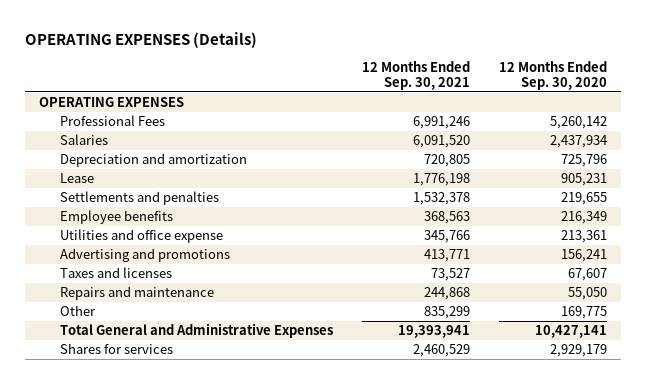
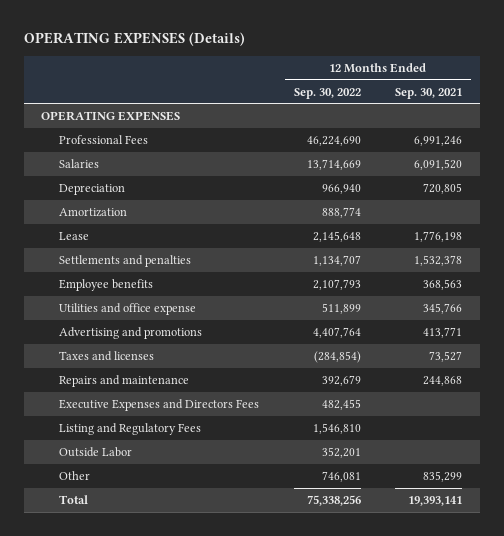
[498,60,607,90] 12 Months Ended Sep. 30, 2020 -> none
none -> [293,87,361,99] Sep. 30, 2022
[59,152,247,167] Depreciation and amortization -> [59,183,126,195] Depreciation
none -> [59,207,128,217] Amortization
none -> [59,398,260,411] Executive Expenses and Directors Fees
none -> [59,422,202,435] Listing and Regulatory Fees
none -> [59,446,133,457] Outside Labor
[59,342,173,354] Shares for services -> none
[59,322,333,338] Total General and Administrative Expenses -> [59,494,89,504] Total
[397,324,470,338] 19,393,941 -> [408,495,463,506] 19,393,141

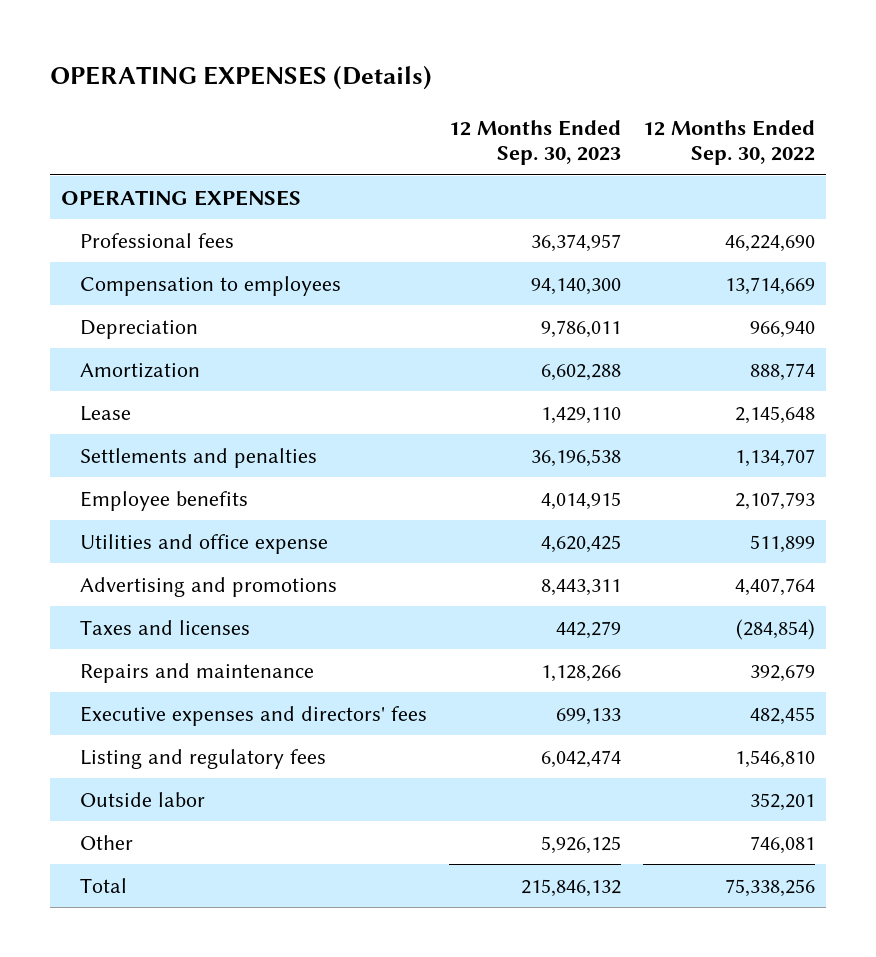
[395,87,463,99] Sep. 30, 2021 -> none
none -> [449,119,622,166] 12 Months Ended Sep. 30, 2023
[59,134,149,144] Professional Fees -> [79,232,234,248] Professional fees
[59,158,100,168] Salaries -> [79,275,341,296] Compensation to employees
[59,398,260,411] Executive Expenses and Directors Fees -> [79,705,427,726] Executive expenses and directors' fees
[59,422,202,435] Listing and Regulatory Fees -> [79,748,326,769] Listing and regulatory fees
[59,446,133,457] Outside Labor -> [79,791,205,807] Outside labor

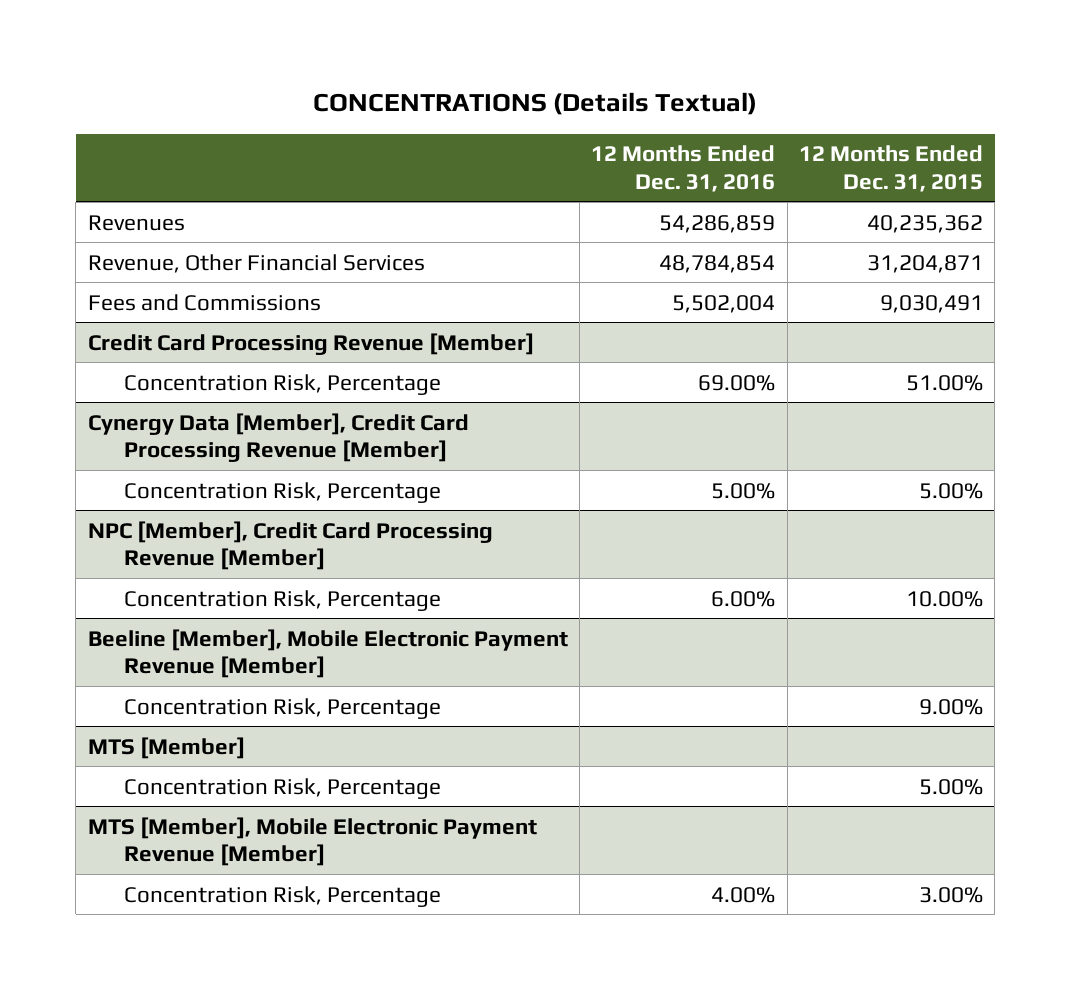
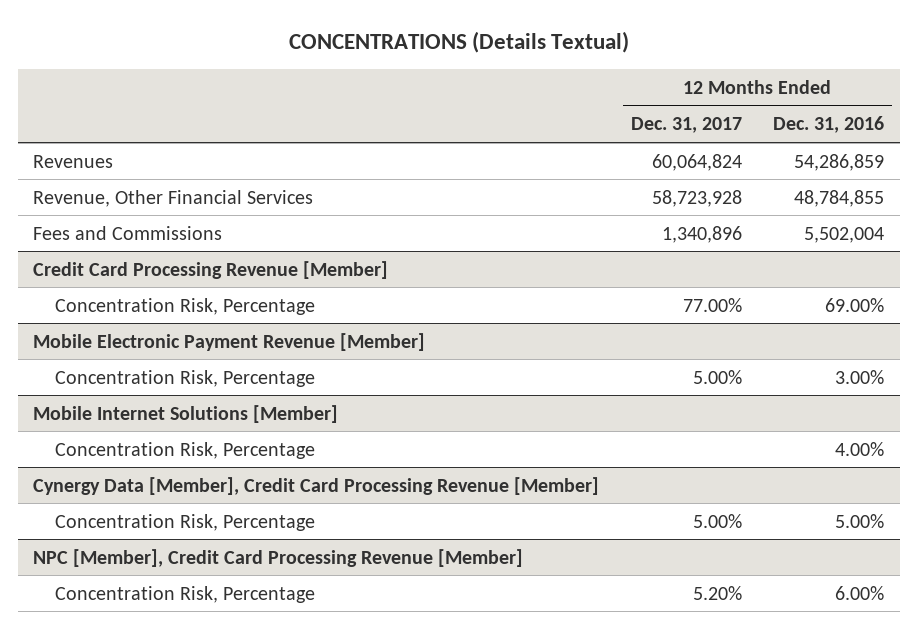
[799,145,984,192] 12 Months Ended Dec. 31, 2015 -> none
none -> [630,117,742,134] Dec. 31, 2017
[659,254,776,273] 48,784,854 -> [793,189,884,207] 48,784,855
none -> [33,332,426,351] Mobile Electronic Payment Revenue [Member]
none -> [54,369,315,387] Concentration Risk, Percentage
none -> [33,404,339,423] Mobile Internet Solutions [Member]
none -> [54,441,315,459] Concentration Risk, Percentage
[87,628,568,678] Beeline [Member], Mobile Electronic Payment Revenue [Member] -> none
[123,697,441,719] Concentration Risk, Percentage -> none
[87,736,245,759] MTS [Member] -> none
[123,777,441,799] Concentration Risk, Percentage -> none
[87,816,537,866] MTS [Member], Mobile Electronic Payment Revenue [Member] -> none
[123,885,441,907] Concentration Risk, Percentage -> none

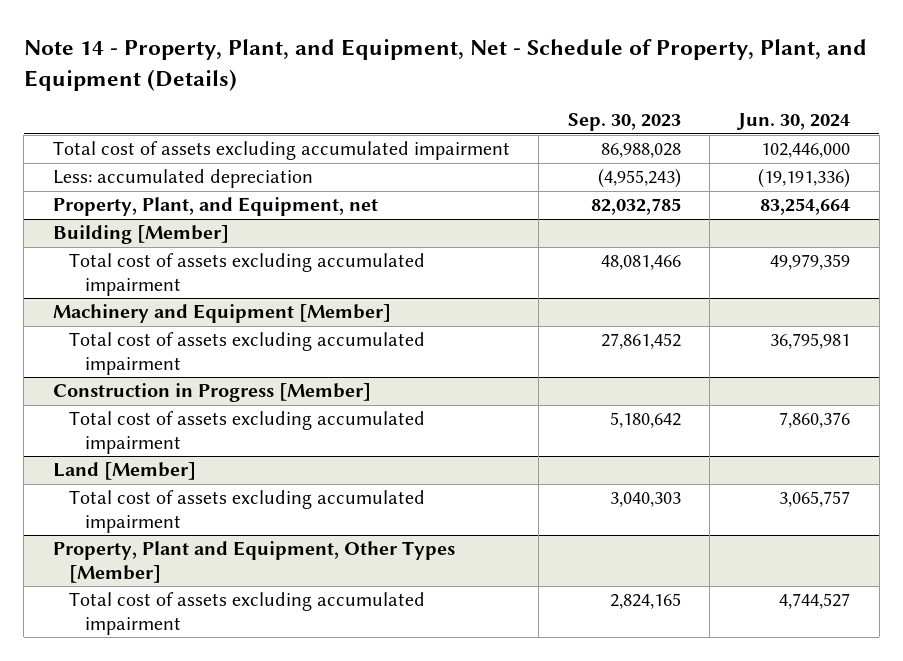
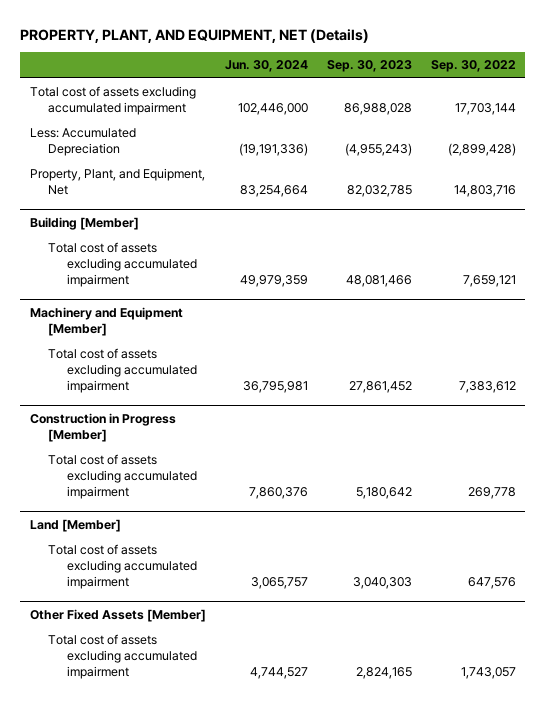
[23,38,867,91] Note 14 - Property, Plant, and Equipment, Net - Schedule of Property, Plant, and Equipment (Details) -> [20,28,370,43] PROPERTY, PLANT, AND EQUIPMENT, NET (Details)
none -> [430,60,516,73] Sep. 30, 2022
[52,169,313,189] Less: accumulated depreciation -> [29,128,136,156] Less: Accumulated Depreciation
[52,197,378,217] Property, Plant, and Equipment, net -> [29,168,205,195] Property, Plant, and Equipment, Net
[52,541,455,583] Property, Plant and Equipment, Other Types [Member] -> none
none -> [29,608,206,622] Other Fixed Assets [Member]

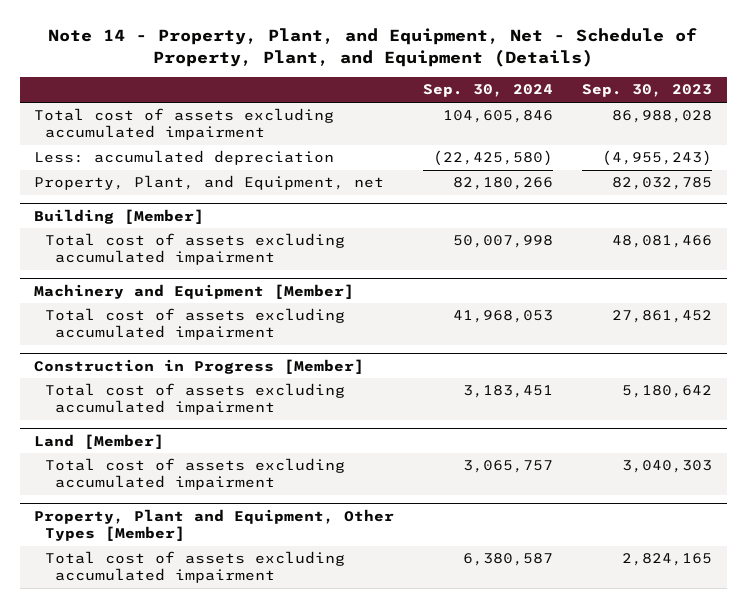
[20,28,370,43] PROPERTY, PLANT, AND EQUIPMENT, NET (Details) -> [48,28,698,68] Note 14 - Property, Plant, and Equipment, Net - Schedule of Property, Plant, and Equipment (Details)
[224,60,308,73] Jun. 30, 2024 -> none
[430,60,516,73] Sep. 30, 2022 -> none
none -> [423,84,554,98] Sep. 30, 2024
[29,128,136,156] Less: Accumulated Depreciation -> [34,150,335,166] Less: accumulated depreciation
[29,168,205,195] Property, Plant, and Equipment, Net -> [34,175,385,191] Property, Plant, and Equipment, net
[29,608,206,622] Other Fixed Assets [Member] -> none
none -> [34,508,395,541] Property, Plant and Equipment, Other Types [Member]

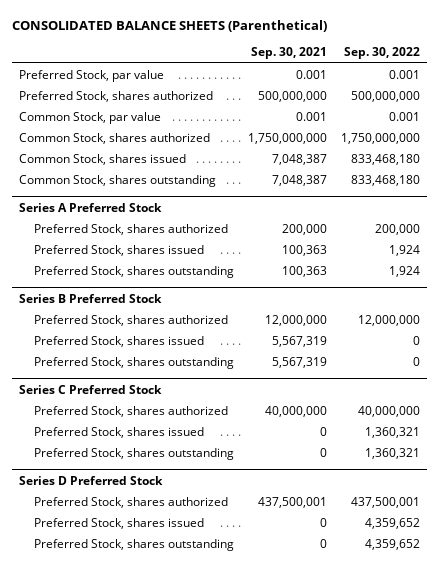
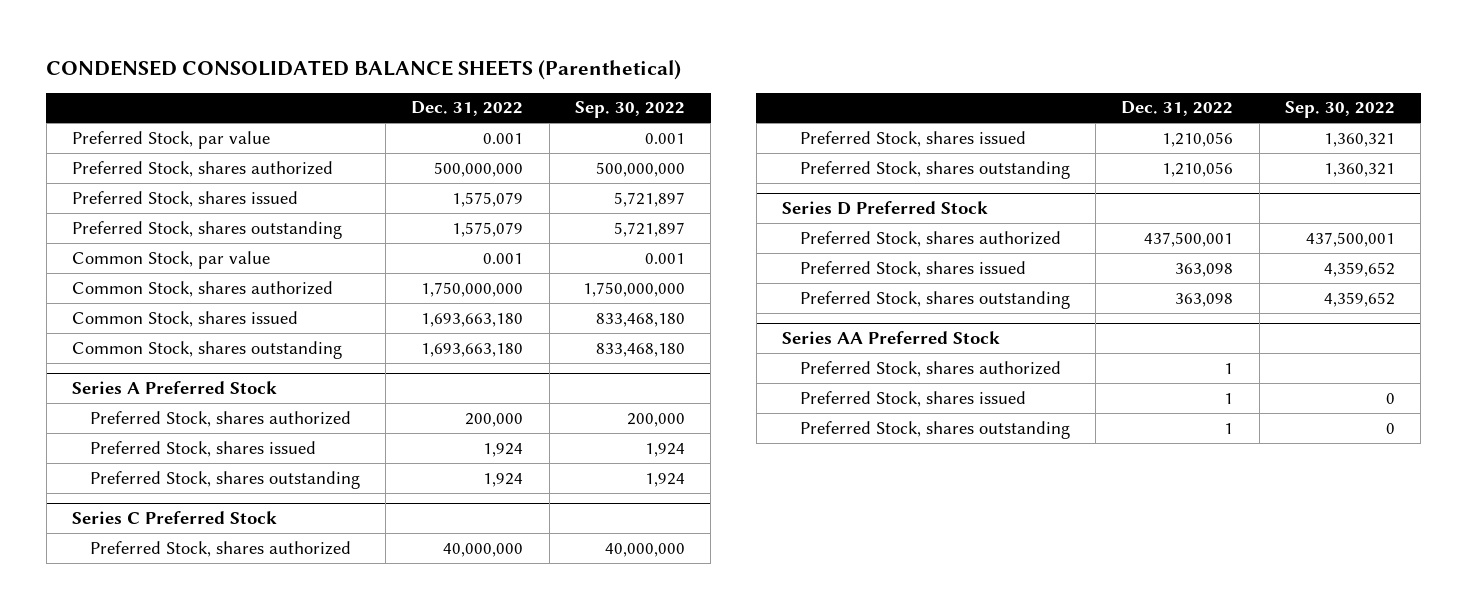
[11,19,327,32] CONSOLIDATED BALANCE SHEETS (Parenthetical) -> [46,59,682,80] CONDENSED CONSOLIDATED BALANCE SHEETS (Parenthetical)
[250,47,327,60] Sep. 30, 2021 -> none
none -> [411,101,524,117] Dec. 31, 2022
none -> [71,190,298,207] Preferred Stock, shares issued
none -> [71,220,342,239] Preferred Stock, shares outstanding
[18,293,162,303] Series B Preferred Stock -> none
[33,314,228,326] Preferred Stock, shares authorized -> none
[33,335,204,347] Preferred Stock, shares issued -> none
[33,356,234,369] Preferred Stock, shares outstanding -> none
none -> [782,331,1001,345] Series AA Preferred Stock
none -> [799,360,1061,377] Preferred Stock, shares authorized
none -> [799,390,1026,407] Preferred Stock, shares issued
none -> [799,420,1070,439] Preferred Stock, shares outstanding

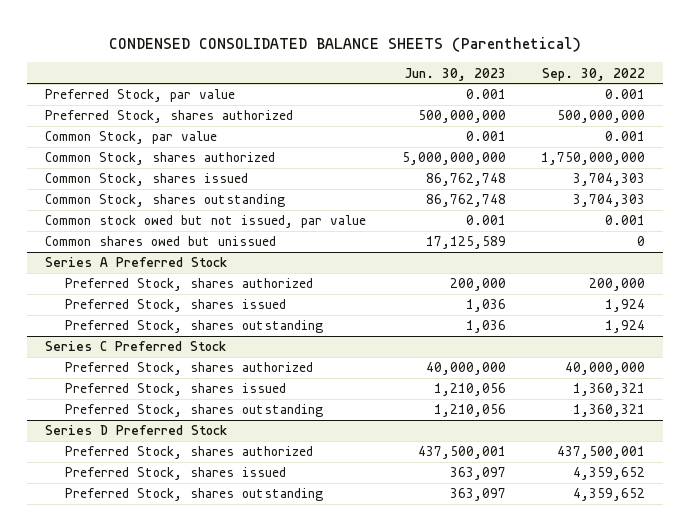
[411,101,524,117] Dec. 31, 2022 -> none
none -> [404,67,506,81] Jun. 30, 2023
[71,190,298,207] Preferred Stock, shares issued -> none
[71,220,342,239] Preferred Stock, shares outstanding -> none
[595,312,685,327] 833,468,180 -> [573,173,646,187] 3,704,303
[595,342,685,357] 833,468,180 -> [573,194,646,208] 3,704,303
none -> [45,215,367,229] Common stock owed but not issued, par value
none -> [45,236,277,247] Common shares owed but unissued
[782,331,1001,345] Series AA Preferred Stock -> none
[799,360,1061,377] Preferred Stock, shares authorized -> none
[799,390,1026,407] Preferred Stock, shares issued -> none
[799,420,1070,439] Preferred Stock, shares outstanding -> none

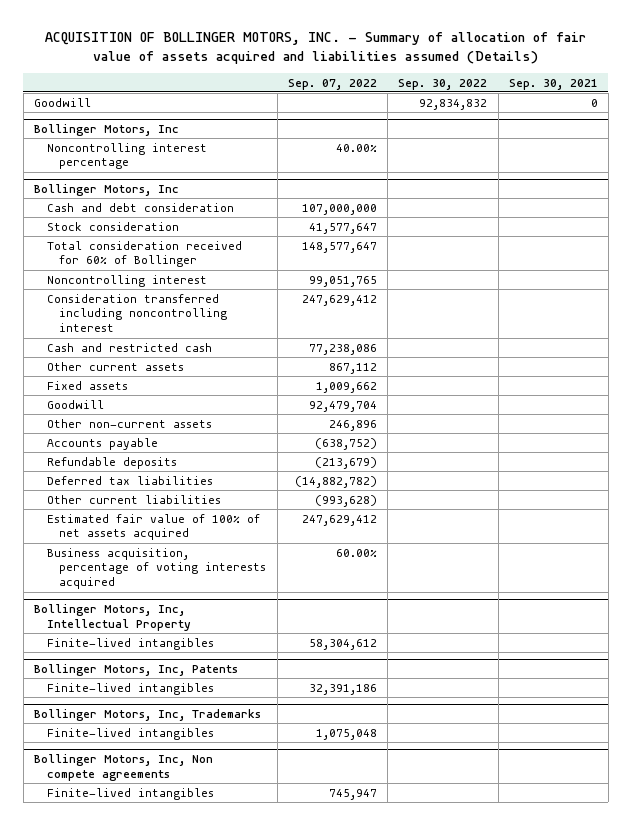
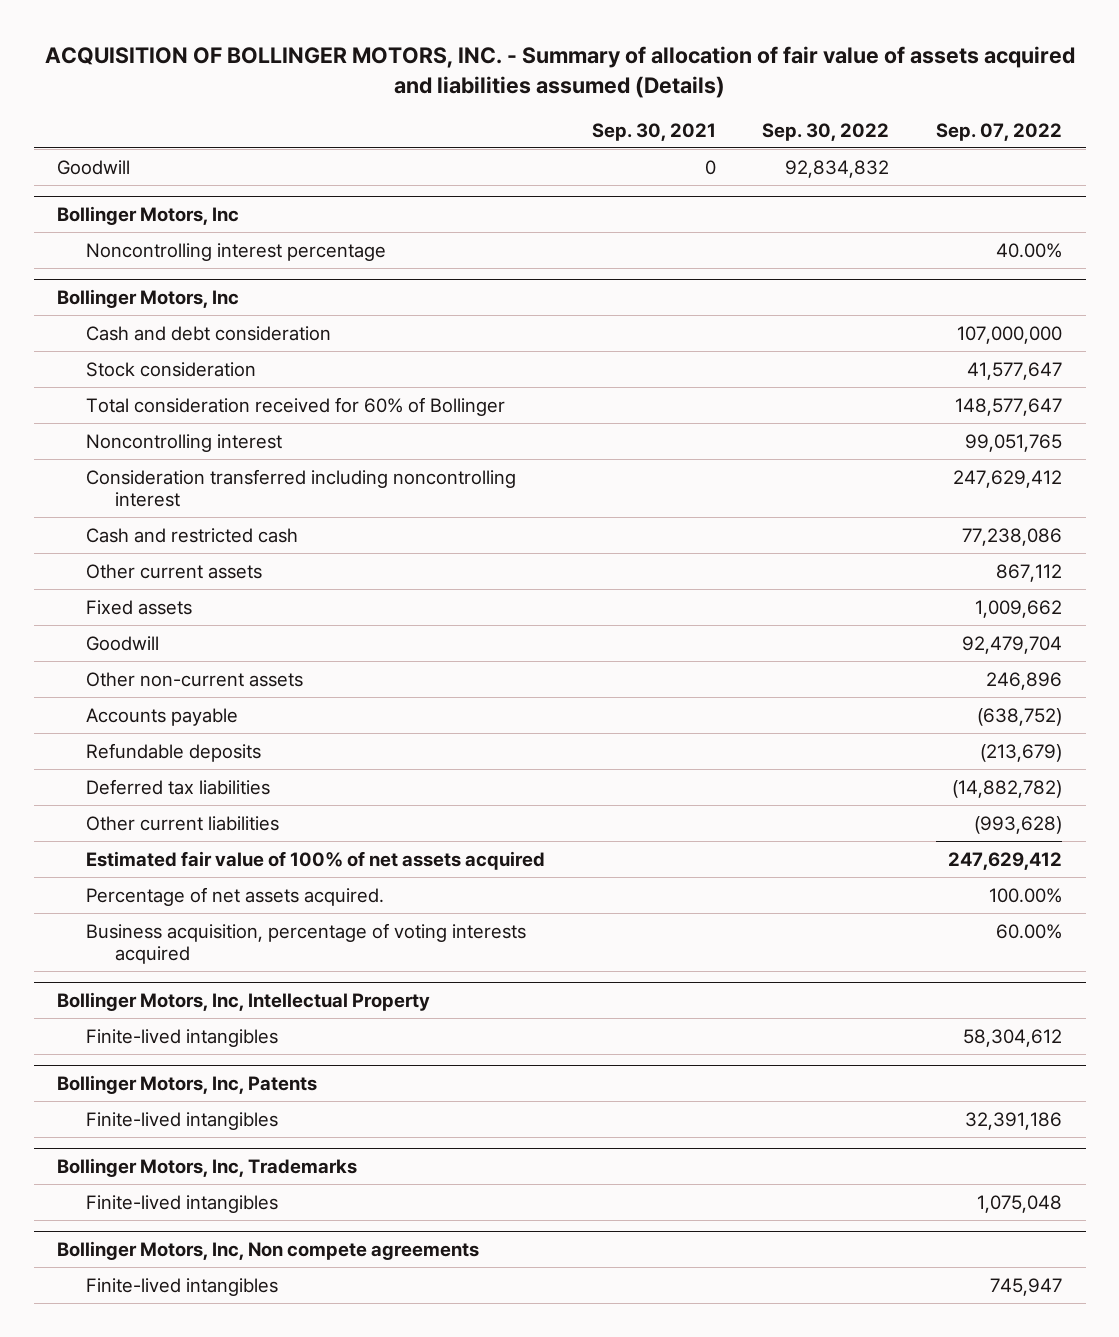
none -> [85,886,384,906] Percentage of net assets acquired.

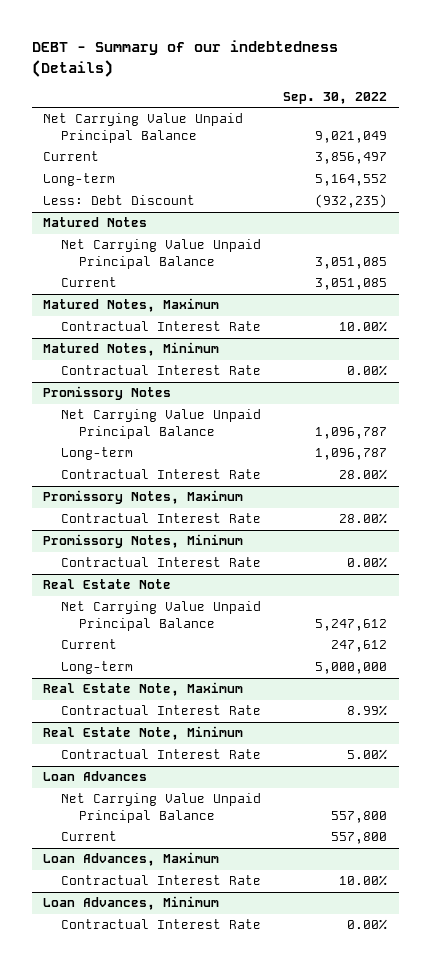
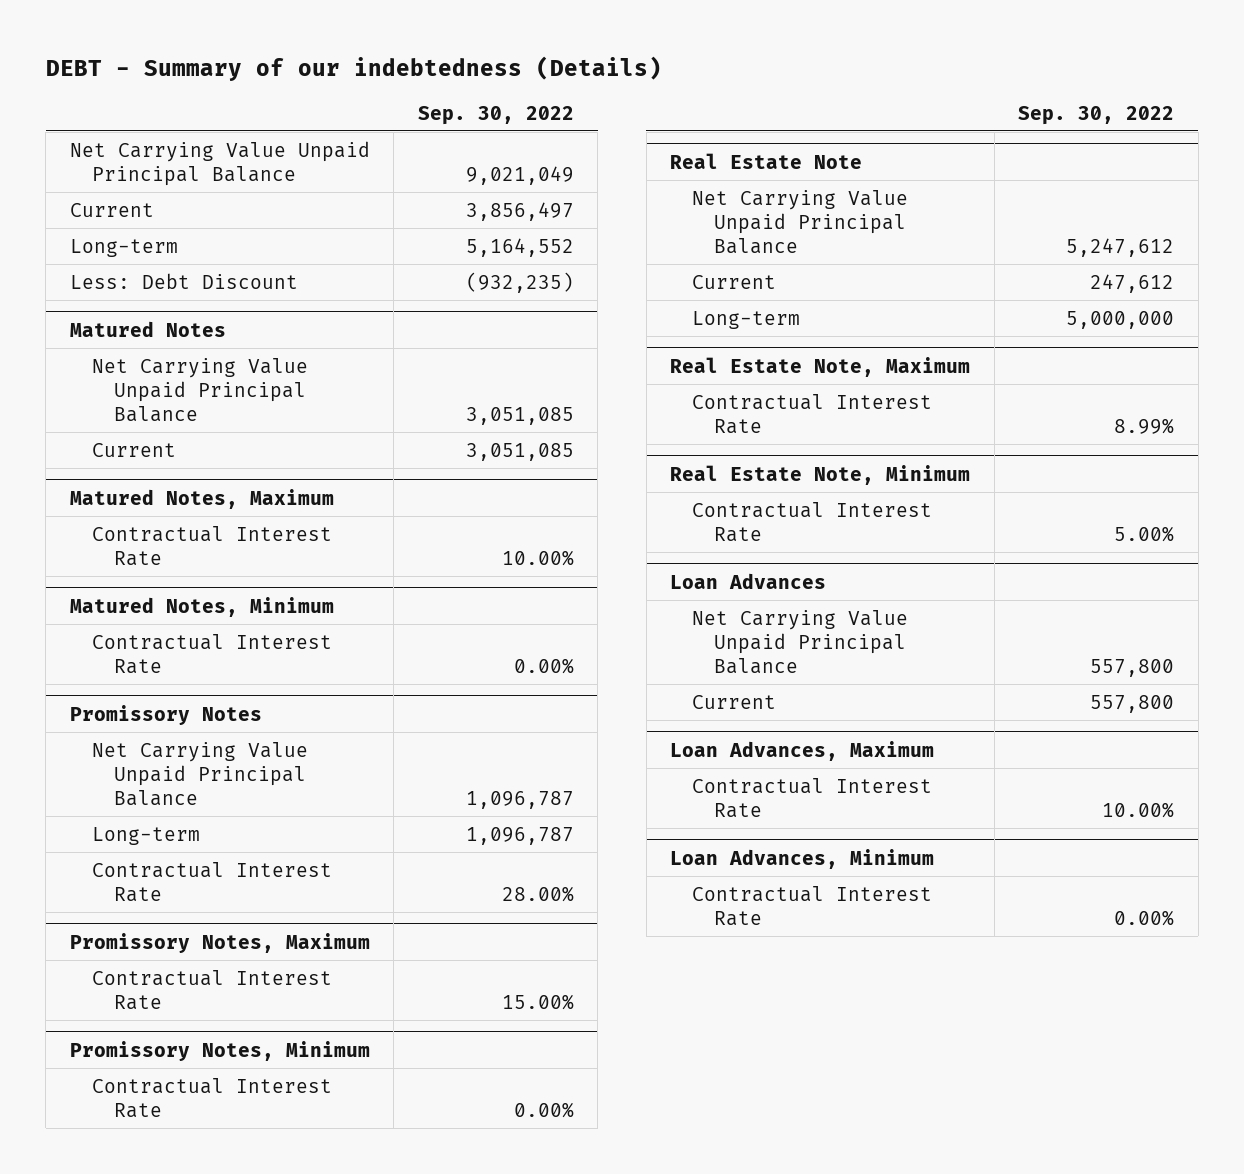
[339,513,388,525] 28.00% -> [501,993,574,1010] 15.00%

